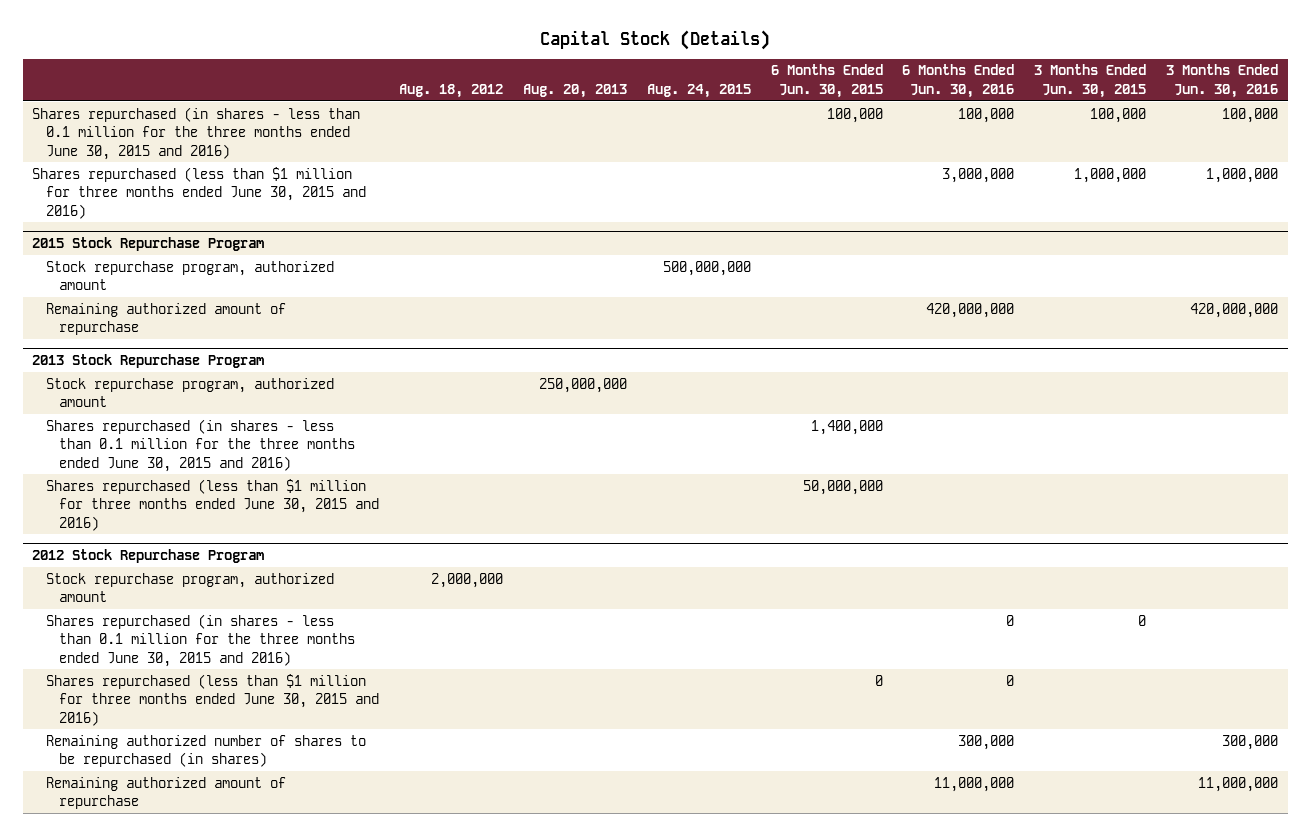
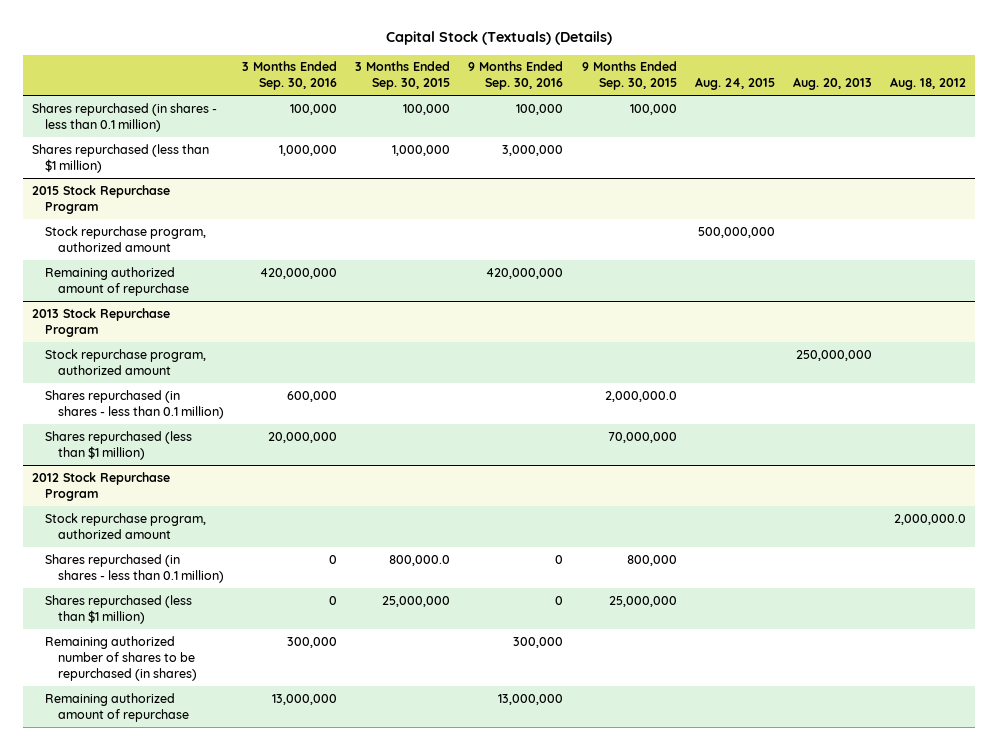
[540,29,771,50] Capital Stock (Details) -> [385,31,612,46] Capital Stock (Textuals) (Details)
[770,64,883,98] 6 Months Ended Jun. 30, 2015 -> none
[902,64,1015,98] 6 Months Ended Jun. 30, 2016 -> none
[1034,64,1147,98] 3 Months Ended Jun. 30, 2015 -> none
[1166,64,1279,98] 3 Months Ended Jun. 30, 2016 -> none
none -> [242,61,338,91] 3 Months Ended Sep. 30, 2016
none -> [355,61,451,91] 3 Months Ended Sep. 30, 2015
none -> [468,61,564,91] 9 Months Ended Sep. 30, 2016
none -> [581,61,677,91] 9 Months Ended Sep. 30, 2015
[32,106,361,160] Shares repurchased (in shares - less than 0.1 million for the three months ended June 30, 2015 and 2016) -> [31,102,217,132] Shares repurchased (in shares - less than 0.1 million)
[32,166,366,219] Shares repurchased (less than $1 million for three months ended June 30, 2015 and 2016) -> [31,143,209,173] Shares repurchased (less than $1 million)
[45,418,356,472] Shares repurchased (in shares - less than 0.1 million for the three months ended June 30, 2015 and 2016) -> [44,389,225,419] Shares repurchased (in shares - less than 0.1 million)
[45,478,380,531] Shares repurchased (less than $1 million for three months ended June 30, 2015 and 2016) -> [44,430,192,460] Shares repurchased (less than $1 million)
[431,572,504,588] 2,000,000 -> [893,513,966,525] 2,000,000.0
[45,613,356,667] Shares repurchased (in shares - less than 0.1 million for the three months ended June 30, 2015 and 2016) -> [44,553,225,583] Shares repurchased (in shares - less than 0.1 million)
[45,673,380,726] Shares repurchased (less than $1 million for three months ended June 30, 2015 and 2016) -> [44,594,192,624] Shares repurchased (less than $1 million)

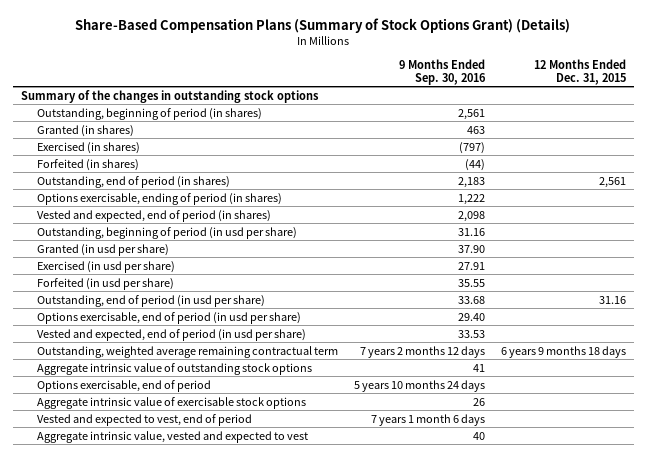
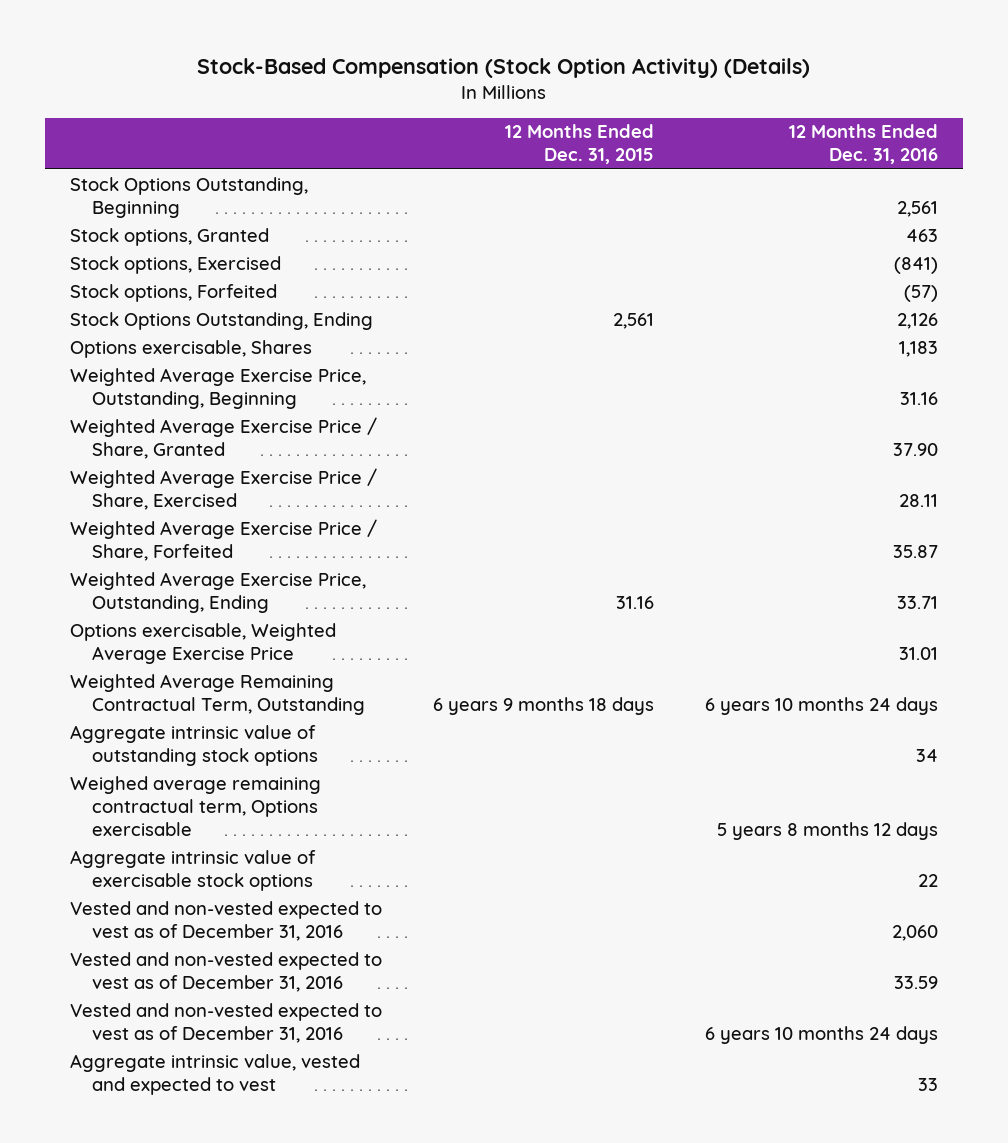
[75,18,571,34] Share-Based Compensation Plans (Summary of Stock Options Grant) (Details) -> [197,57,811,78] Stock-Based Compensation (Stock Option Activity) (Details)
[398,58,486,85] 9 Months Ended Sep. 30, 2016 -> none
none -> [788,124,938,165] 12 Months Ended Dec. 31, 2016
[20,89,319,103] Summary of the changes in outstanding stock options -> none
[36,209,271,222] Vested and expected, end of period (in shares) -> none
[36,328,306,341] Vested and expected, end of period (in usd per share) -> none
[36,107,262,120] Outstanding, beginning of period (in shares) -> [70,176,309,218] Stock Options Outstanding, Beginning
[36,124,134,137] Granted (in shares) -> [70,227,270,246] Stock options, Granted
[36,141,140,154] Exercised (in shares) -> [70,255,282,274] Stock options, Exercised
[36,158,139,171] Forfeited (in shares) -> [70,283,278,302] Stock options, Forfeited
[36,175,230,188] Outstanding, end of period (in shares) -> [70,311,374,330] Stock Options Outstanding, Ending
[36,192,282,205] Options exercisable, ending of period (in shares) -> [70,339,313,358] Options exercisable, Shares
[36,226,297,239] Outstanding, beginning of period (in usd per share) -> [70,367,367,409] Weighted Average Exercise Price, Outstanding, Beginning
[36,243,169,256] Granted (in usd per share) -> [70,416,378,459] Weighted Average Exercise Price / Share, Granted
[36,260,175,273] Exercised (in usd per share) -> [70,467,378,510] Weighted Average Exercise Price / Share, Exercised
[36,277,174,290] Forfeited (in usd per share) -> [70,518,378,561] Weighted Average Exercise Price / Share, Forfeited
[36,294,265,307] Outstanding, end of period (in usd per share) -> [70,571,367,613] Weighted Average Exercise Price, Outstanding, Ending
[36,311,301,324] Options exercisable, end of period (in usd per share) -> [70,622,337,664] Options exercisable, Weighted Average Exercise Price
[36,345,338,358] Outstanding, weighted average remaining contractual term -> [70,673,366,715] Weighted Average Remaining Contractual Term, Outstanding
[36,379,211,392] Options exercisable, end of period -> [70,775,322,836] Weighed average remaining contractual term, Options exercisable
none -> [70,900,383,941] Vested and non-vested expected to vest as of December 31, 2016
none -> [70,951,383,992] Vested and non-vested expected to vest as of December 31, 2016
[36,413,252,426] Vested and expected to vest, end of period -> [70,1002,383,1043] Vested and non-vested expected to vest as of December 31, 2016

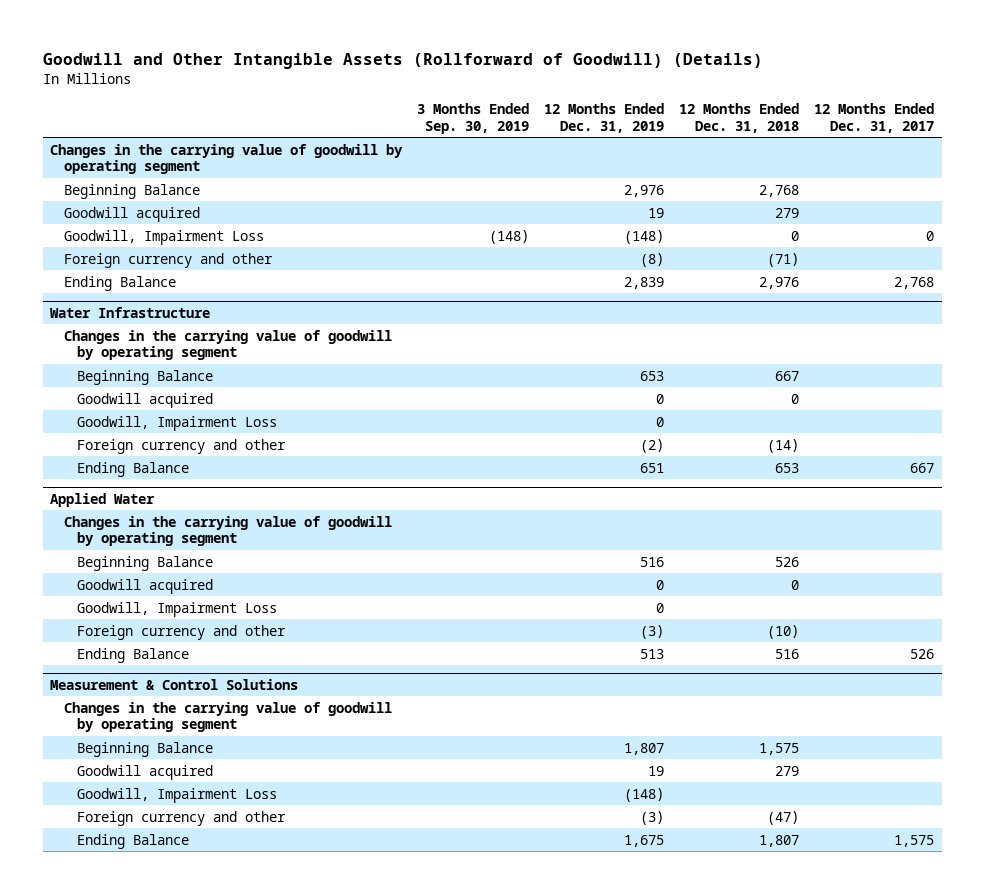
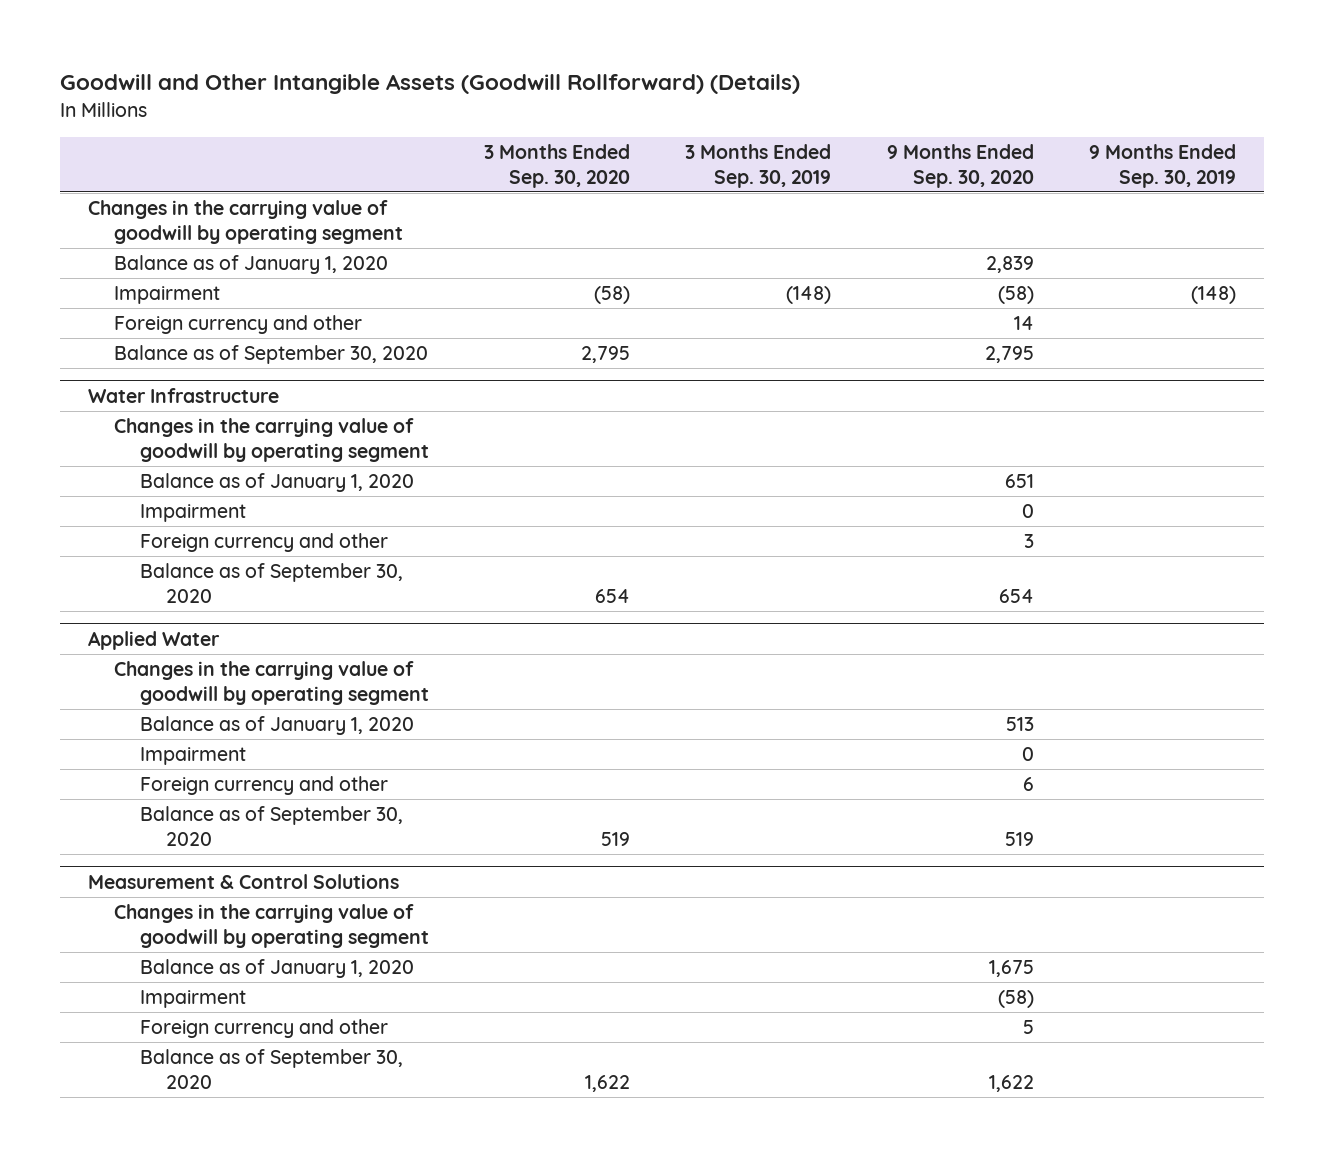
[42,52,763,69] Goodwill and Other Intangible Assets (Rollforward of Goodwill) (Details) -> [59,74,800,95] Goodwill and Other Intangible Assets (Goodwill Rollforward) (Details)
[544,103,665,133] 12 Months Ended Dec. 31, 2019 -> none
[679,103,800,133] 12 Months Ended Dec. 31, 2018 -> none
[814,103,935,133] 12 Months Ended Dec. 31, 2017 -> none
none -> [484,143,631,188] 3 Months Ended Sep. 30, 2020
none -> [886,143,1034,188] 9 Months Ended Sep. 30, 2020
none -> [1089,143,1237,188] 9 Months Ended Sep. 30, 2019
[63,206,200,222] Goodwill acquired -> none
[63,183,200,199] Beginning Balance -> [113,255,388,275] Balance as of January 1, 2020
[63,229,264,245] Goodwill, Impairment Loss -> [113,286,220,305] Impairment
[63,275,176,291] Ending Balance -> [113,345,428,365] Balance as of September 30, 2020
[77,392,214,408] Goodwill acquired -> none
[77,369,214,385] Beginning Balance -> [139,473,414,493] Balance as of January 1, 2020
[77,415,278,431] Goodwill, Impairment Loss -> [139,504,246,523] Impairment
[77,461,190,477] Ending Balance -> [139,563,403,604] Balance as of September 30, 2020
[77,578,214,594] Goodwill acquired -> none
[77,555,214,571] Beginning Balance -> [139,716,414,736] Balance as of January 1, 2020
[77,601,278,617] Goodwill, Impairment Loss -> [139,747,246,766] Impairment
[77,647,190,663] Ending Balance -> [139,806,403,847] Balance as of September 30, 2020
[77,764,214,780] Goodwill acquired -> none
[77,741,214,757] Beginning Balance -> [139,959,414,979] Balance as of January 1, 2020
[77,787,278,803] Goodwill, Impairment Loss -> [139,990,246,1009] Impairment
[77,833,190,849] Ending Balance -> [139,1049,403,1090] Balance as of September 30, 2020

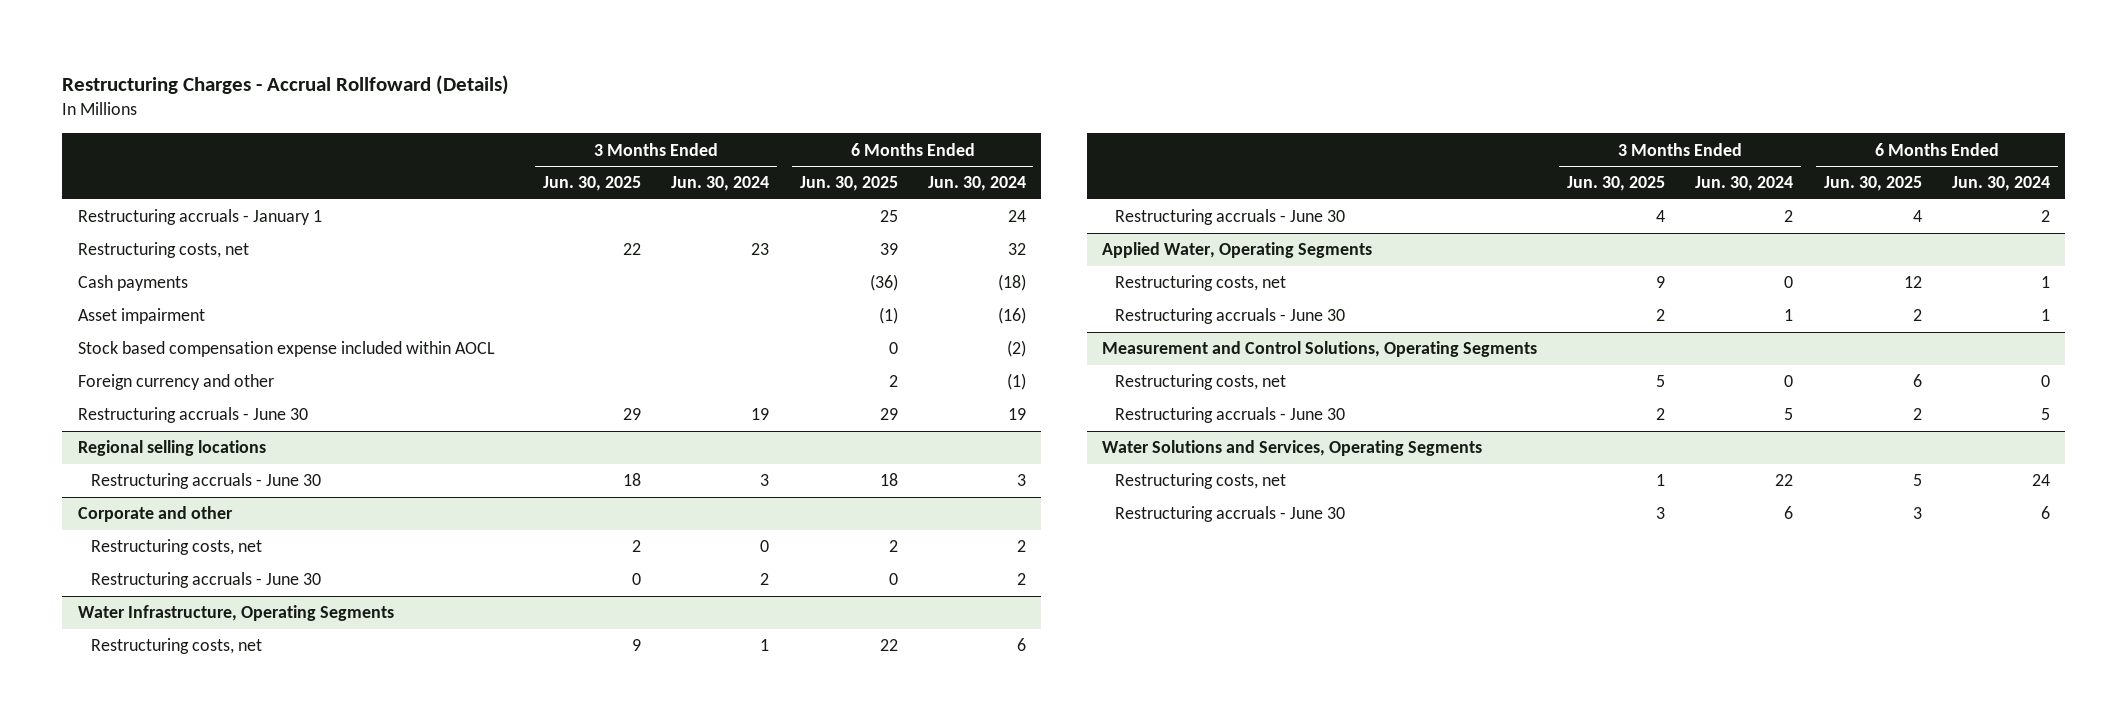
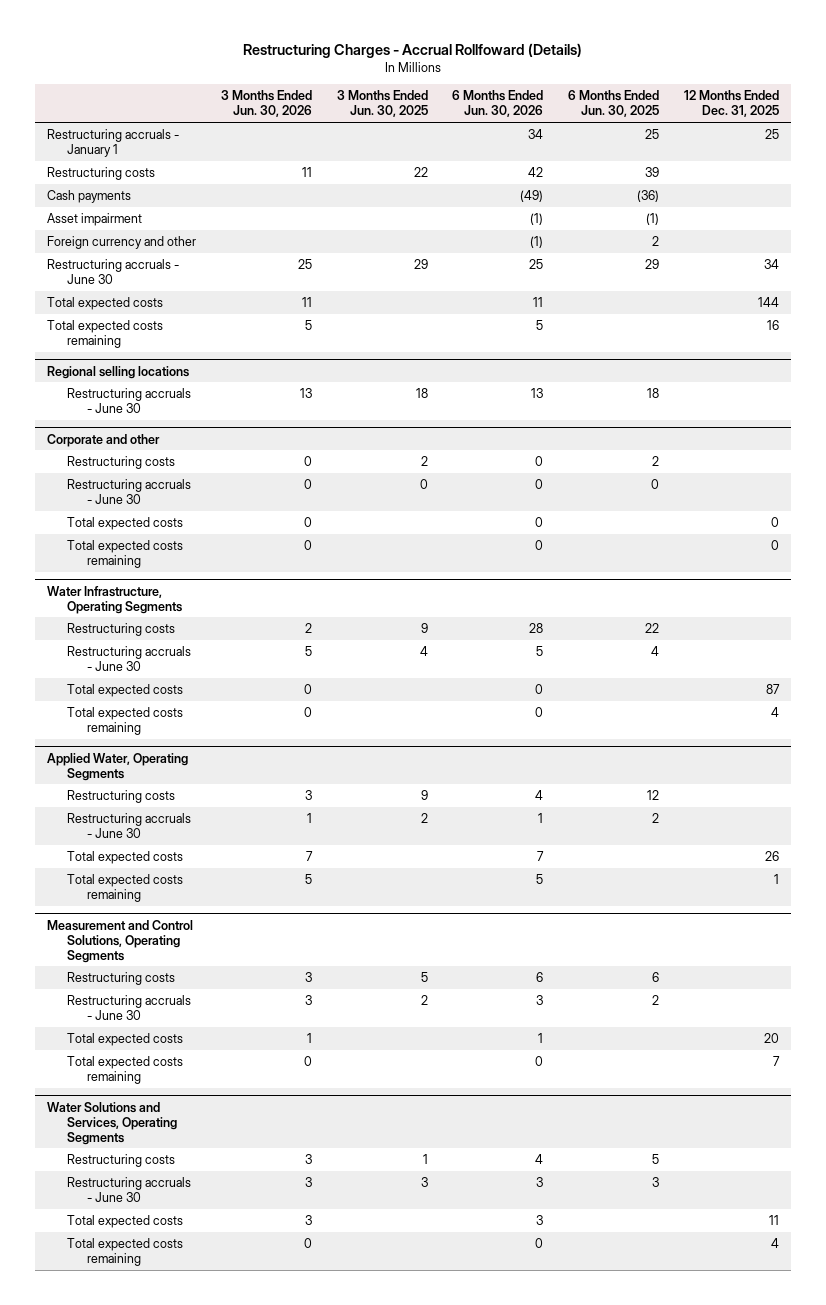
[671,176,770,192] Jun. 30, 2024 -> none
[927,176,1026,192] Jun. 30, 2024 -> none
none -> [221,90,313,118] 3 Months Ended Jun. 30, 2026
none -> [452,90,544,118] 6 Months Ended Jun. 30, 2026
none -> [683,90,779,118] 12 Months Ended Dec. 31, 2025
[77,242,249,259] Restructuring costs, net -> [47,167,156,181] Restructuring costs
[77,341,495,358] Stock based compensation expense included within AOCL -> none
none -> [47,297,164,311] Total expected costs
none -> [47,320,164,349] Total expected costs remaining
[91,539,263,556] Restructuring costs, net -> [67,456,176,470] Restructuring costs
none -> [67,517,184,531] Total expected costs
none -> [67,540,184,569] Total expected costs remaining
[91,638,263,655] Restructuring costs, net -> [67,623,176,637] Restructuring costs
none -> [67,684,184,698] Total expected costs
none -> [67,707,184,736] Total expected costs remaining
[1115,275,1287,292] Restructuring costs, net -> [67,790,176,804] Restructuring costs
none -> [67,851,184,865] Total expected costs
none -> [67,874,184,903] Total expected costs remaining
[1115,374,1287,391] Restructuring costs, net -> [67,972,176,986] Restructuring costs
none -> [67,1033,184,1047] Total expected costs
none -> [67,1056,184,1085] Total expected costs remaining
[1115,473,1287,490] Restructuring costs, net -> [67,1154,176,1168] Restructuring costs
none -> [67,1215,184,1229] Total expected costs
none -> [67,1238,184,1267] Total expected costs remaining

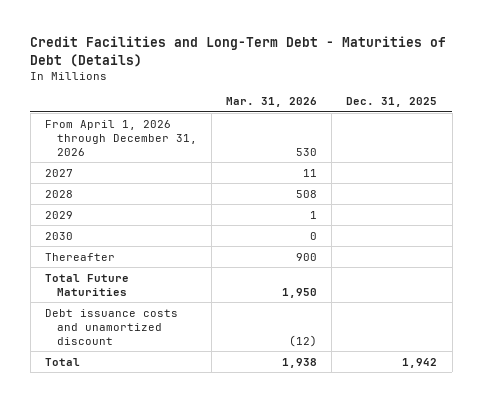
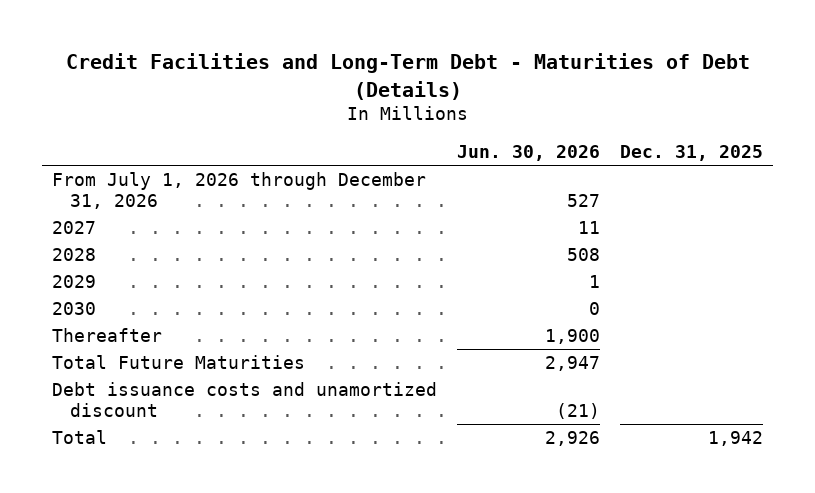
[226,97,318,108] Mar. 31, 2026 -> none
none -> [457,144,601,161] Jun. 30, 2026
[44,119,197,156] From April 1, 2026 through December 31, 2026 -> [51,172,426,209] From July 1, 2026 through December 31, 2026

